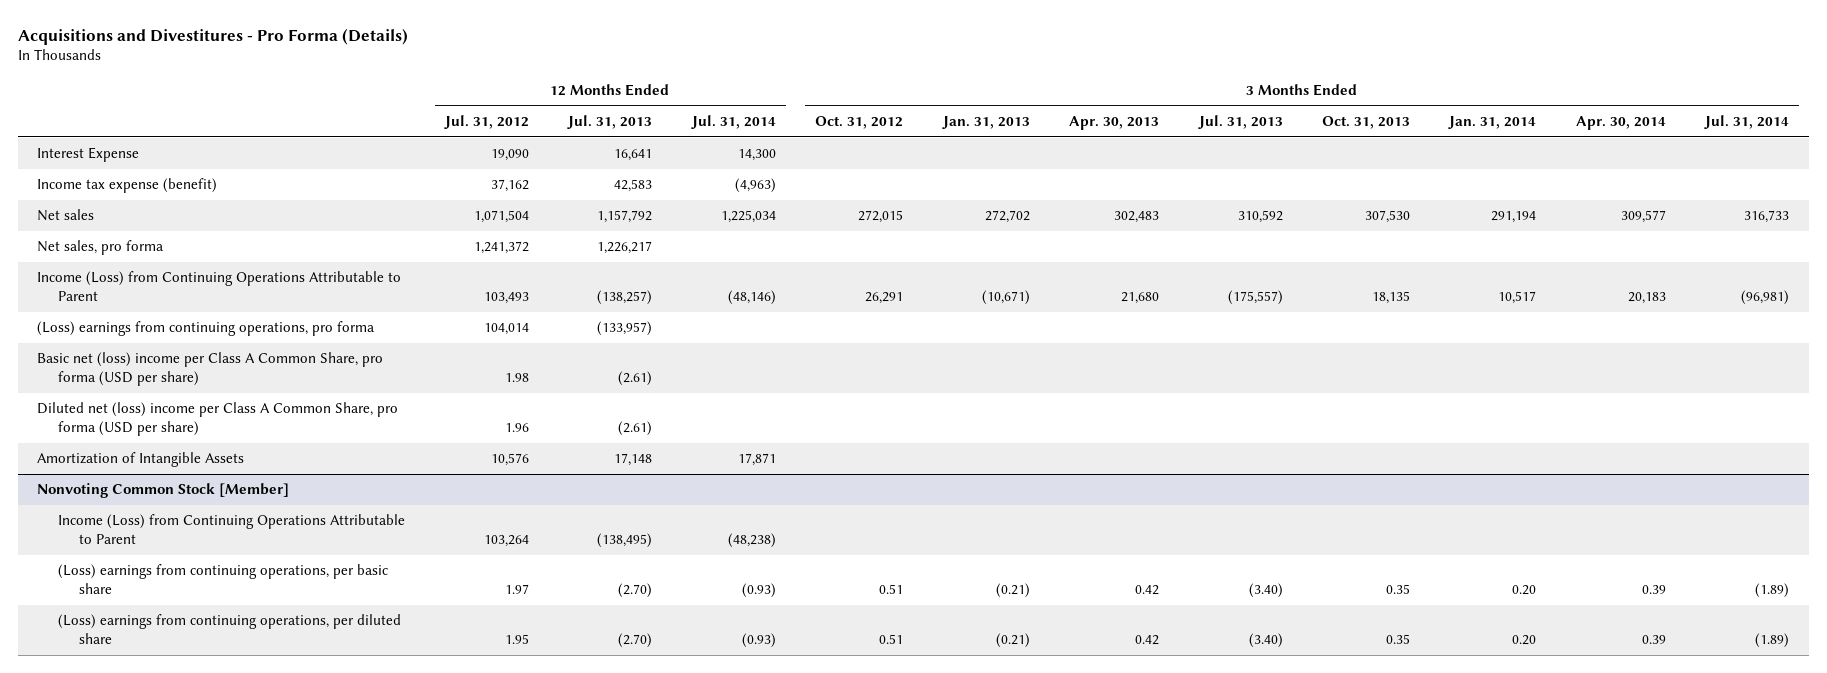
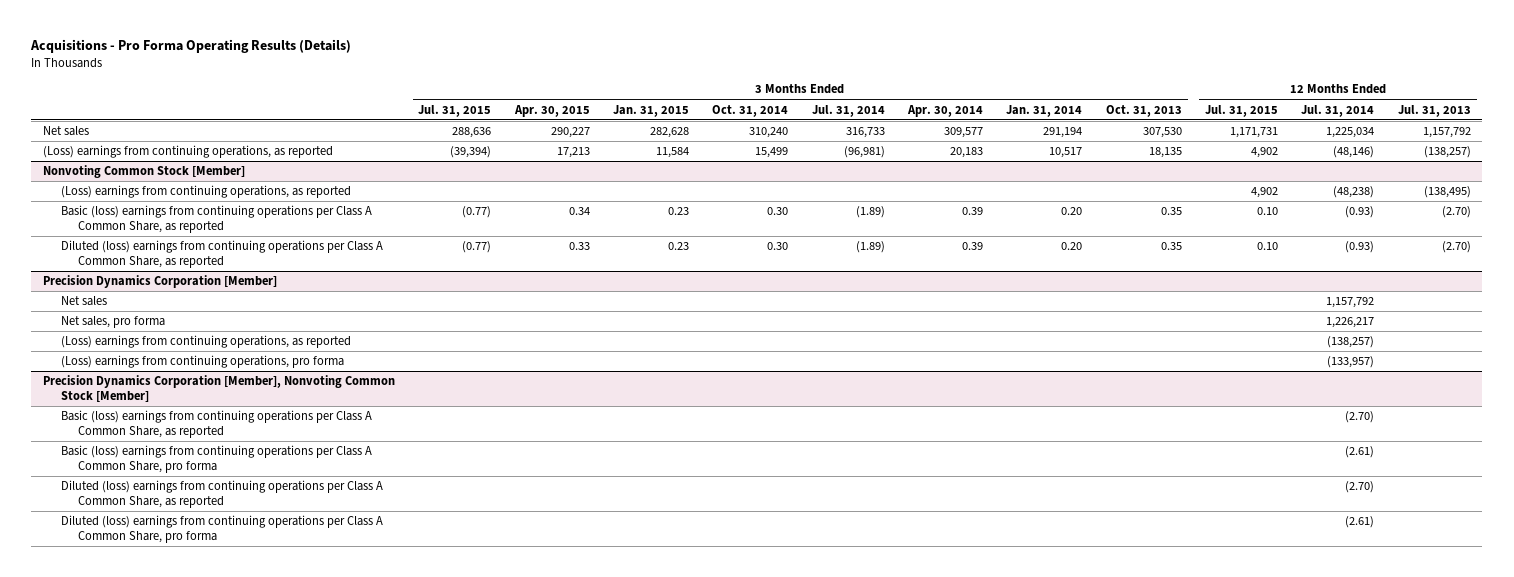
[17,27,408,45] Acquisitions and Divestitures - Pro Forma (Details) -> [30,39,352,54] Acquisitions - Pro Forma Operating Results (Details)
[443,115,529,130] Jul. 31, 2012 -> none
[815,116,904,130] Oct. 31, 2012 -> none
[941,116,1030,130] Jan. 31, 2013 -> none
[1069,116,1160,131] Apr. 30, 2013 -> none
[1197,115,1283,130] Jul. 31, 2013 -> none
none -> [418,104,492,117] Jul. 31, 2015
none -> [513,104,590,117] Apr. 30, 2015
none -> [613,104,690,117] Jan. 31, 2015
none -> [712,104,789,117] Oct. 31, 2014
none -> [1205,104,1279,117] Jul. 31, 2015
[37,147,140,163] Interest Expense -> none
[37,178,218,194] Income tax expense (benefit) -> none
[37,240,164,256] Net sales, pro forma -> none
[37,321,375,337] (Loss) earnings from continuing operations, pro forma -> none
[37,352,384,387] Basic net (loss) income per Class A Common Share, pro forma (USD per share) -> none
[37,402,399,437] Diluted net (loss) income per Class A Common Share, pro forma (USD per share) -> none
[37,452,245,468] Amortization of Intangible Assets -> none
[37,271,402,302] Income (Loss) from Continuing Operations Attributable to Parent -> [43,145,334,159] (Loss) earnings from continuing operations, as reported
[58,514,406,545] Income (Loss) from Continuing Operations Attributable to Parent -> [60,185,351,199] (Loss) earnings from continuing operations, as reported
[58,564,389,595] (Loss) earnings from continuing operations, per basic share -> [60,205,372,234] Basic (loss) earnings from continuing operations per Class A Common Share, as reported
[58,614,402,645] (Loss) earnings from continuing operations, per diluted share -> [60,240,383,269] Diluted (loss) earnings from continuing operations per Class A Common Share, as reported
none -> [43,275,278,289] Precision Dynamics Corporation [Member]
none -> [60,296,107,307] Net sales
none -> [60,316,165,329] Net sales, pro forma
none -> [60,335,351,349] (Loss) earnings from continuing operations, as reported
none -> [60,355,344,369] (Loss) earnings from continuing operations, pro forma
none -> [43,375,396,403] Precision Dynamics Corporation [Member], Nonvoting Common Stock [Member]
none -> [60,410,372,439] Basic (loss) earnings from continuing operations per Class A Common Share, as reported
none -> [60,445,372,474] Basic (loss) earnings from continuing operations per Class A Common Share, pro forma
none -> [60,480,383,509] Diluted (loss) earnings from continuing operations per Class A Common Share, as reported
none -> [60,515,383,544] Diluted (loss) earnings from continuing operations per Class A Common Share, pro forma

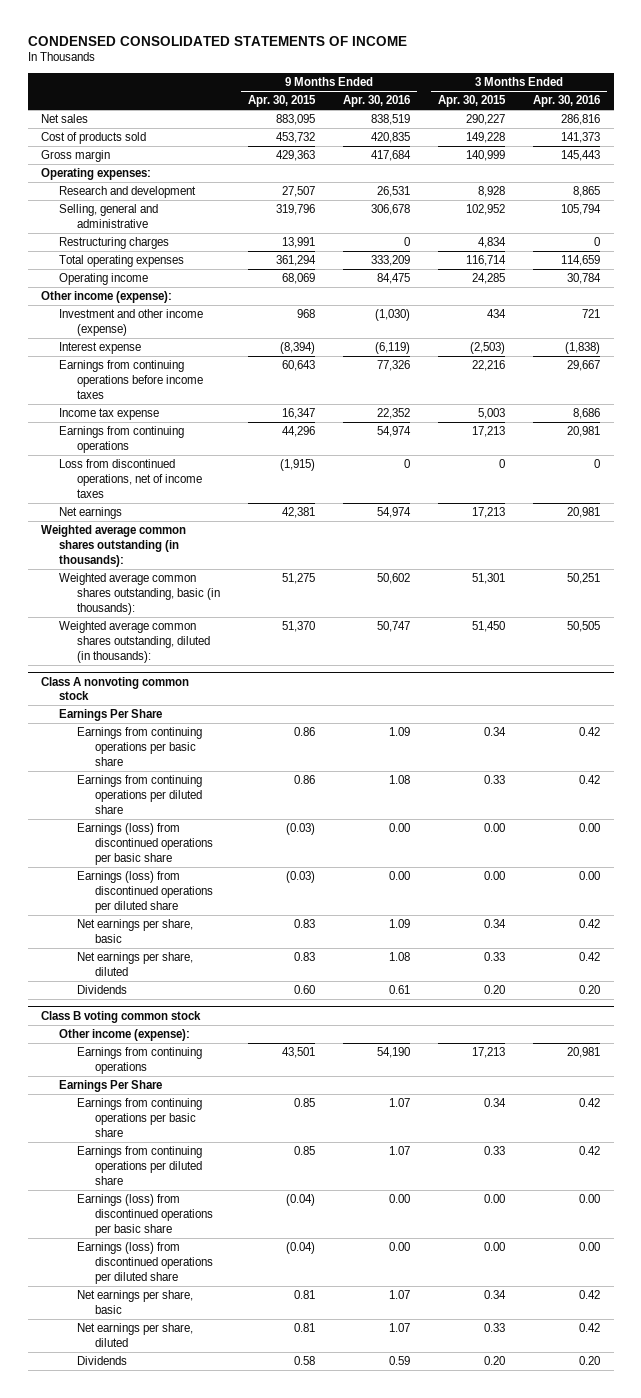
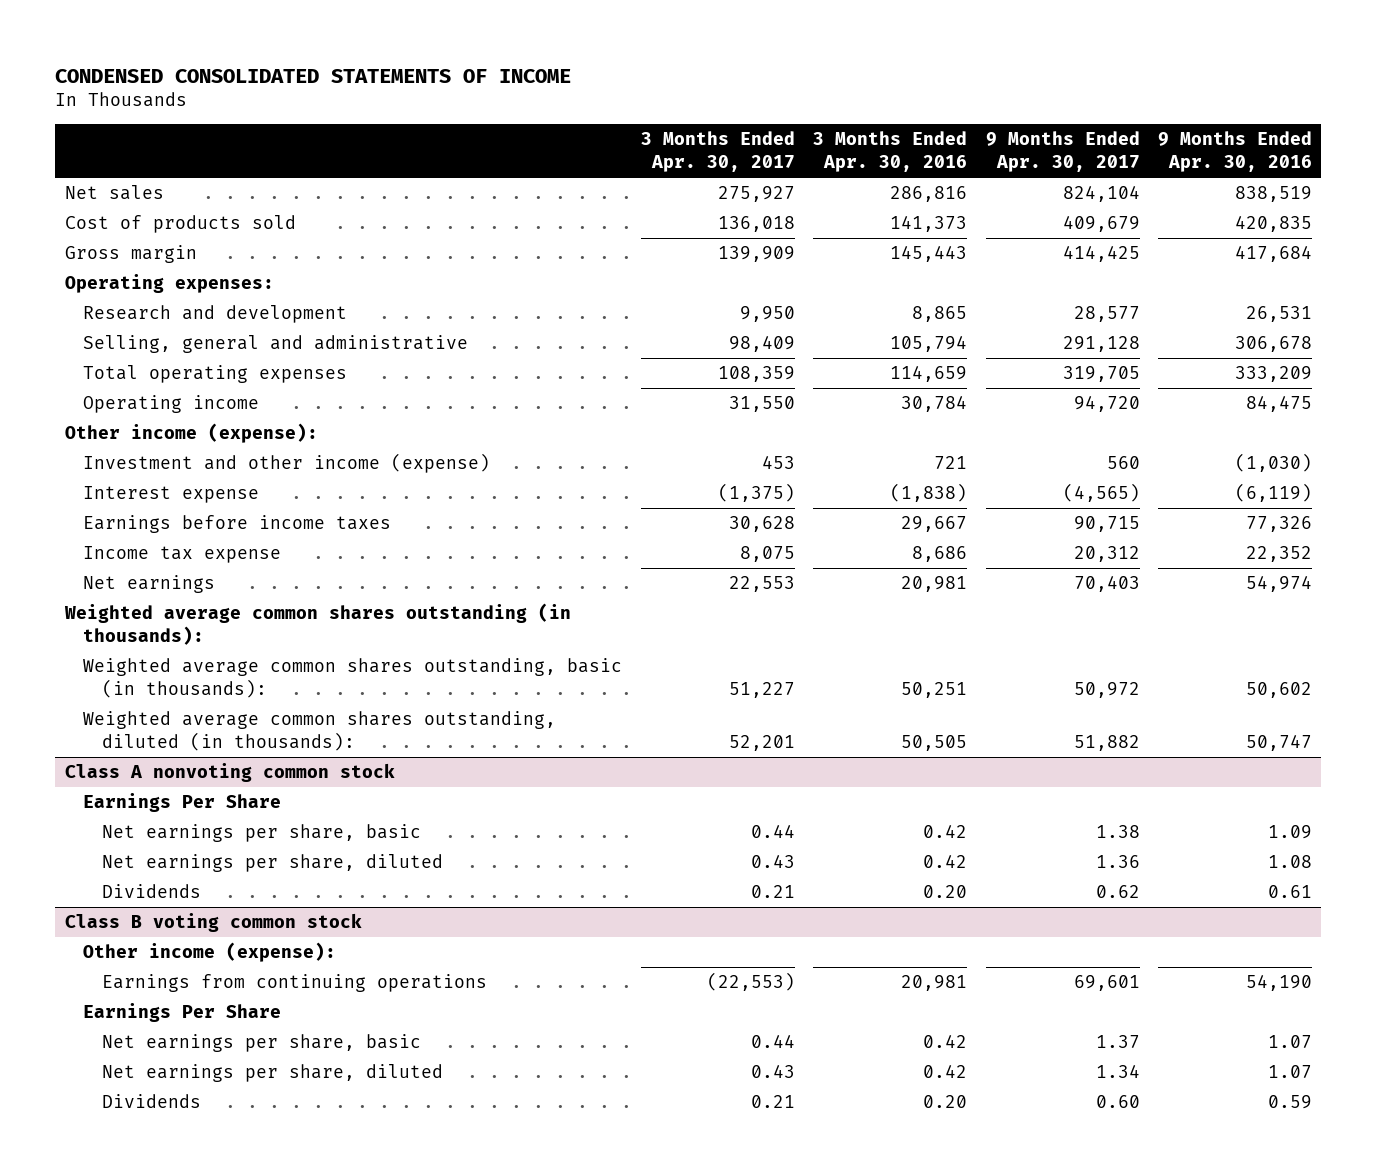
[248,95,317,108] Apr. 30, 2015 -> none
[437,95,506,108] Apr. 30, 2015 -> none
none -> [640,131,795,173] 3 Months Ended Apr. 30, 2017
none -> [985,131,1140,173] 9 Months Ended Apr. 30, 2017
[59,237,170,250] Restructuring charges -> none
[59,360,204,399] Earnings from continuing operations before income taxes -> [83,515,392,534] Earnings before income taxes
[59,426,185,453] Earnings from continuing operations -> none
[59,459,203,498] Loss from discontinued operations, net of income taxes -> none
[77,727,203,766] Earnings from continuing operations per basic share -> none
[77,775,203,814] Earnings from continuing operations per diluted share -> none
[77,823,214,865] Earnings (loss) from discontinued operations per basic share -> none
[77,871,214,913] Earnings (loss) from discontinued operations per diluted share -> none
[77,1098,203,1137] Earnings from continuing operations per basic share -> none
[77,1146,203,1185] Earnings from continuing operations per diluted share -> none
[77,1194,214,1236] Earnings (loss) from discontinued operations per basic share -> none
[77,1242,214,1284] Earnings (loss) from discontinued operations per diluted share -> none

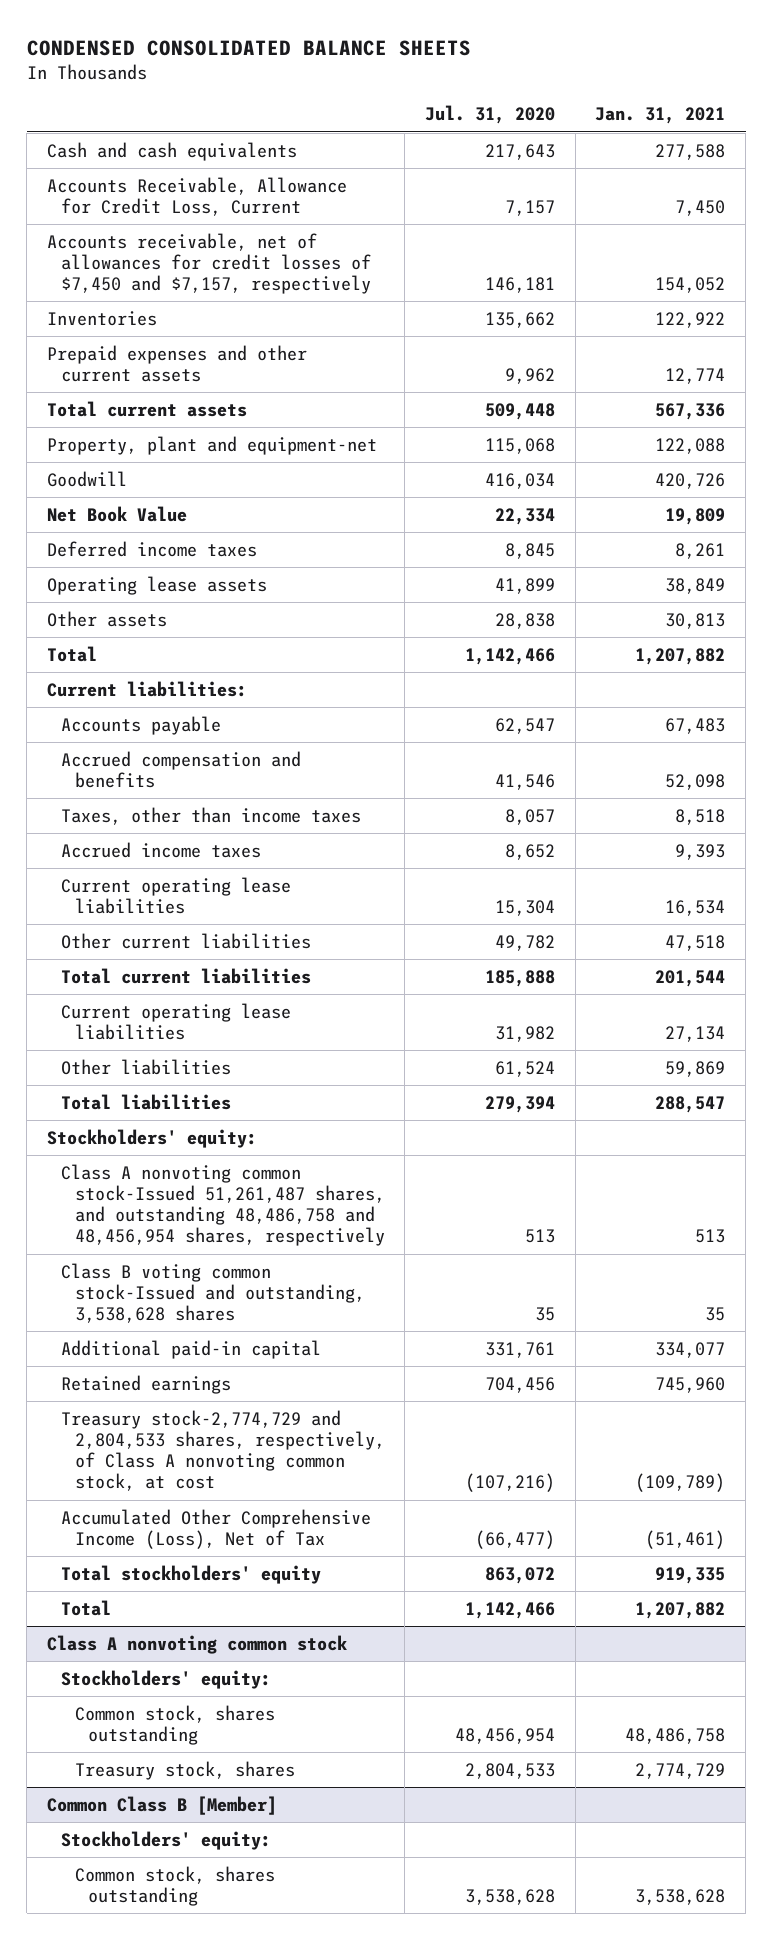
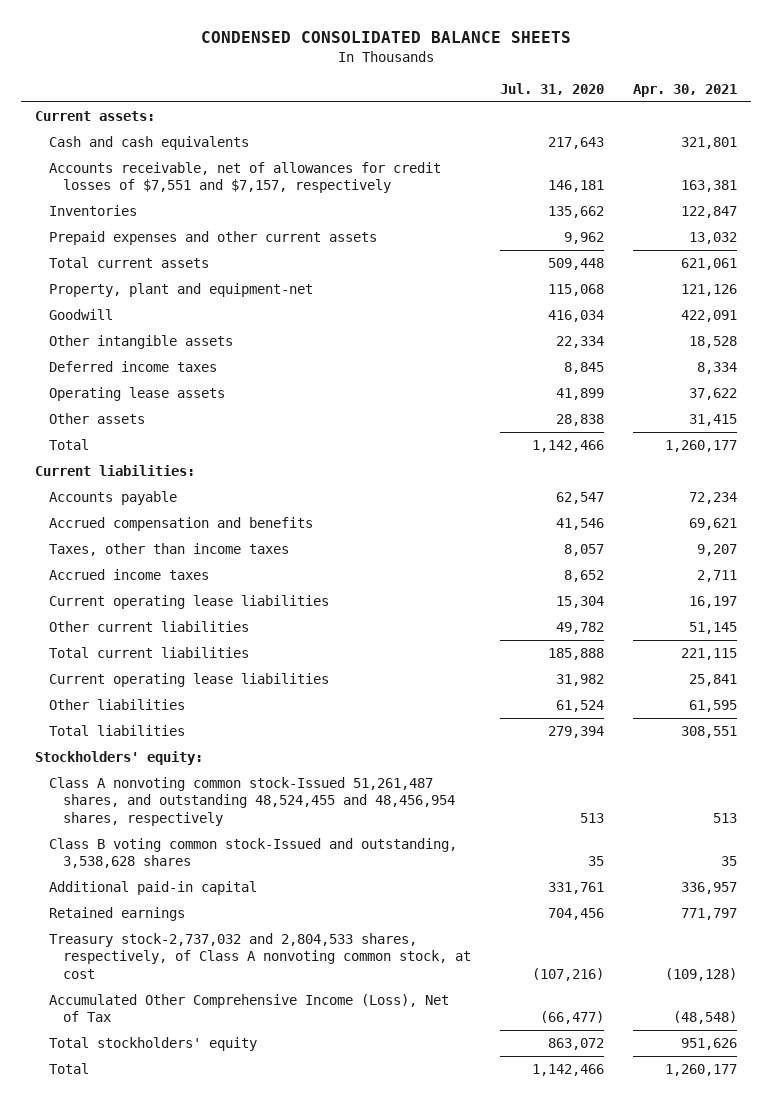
[595,107,726,125] Jan. 31, 2021 -> none
none -> [632,84,737,98] Apr. 30, 2021
none -> [35,111,156,122] Current assets:
[47,176,348,216] Accounts Receivable, Allowance for Credit Loss, Current -> none
[47,232,371,295] Accounts receivable, net of allowances for credit losses of $7,450 and $7,157, respectively -> [49,162,442,194] Accounts receivable, net of allowances for credit losses of $7,551 and $7,157, respectively
[47,505,188,522] Net Book Value -> [49,335,234,350] Other intangible assets
[60,1163,385,1247] Class A nonvoting common stock-Issued 51,261,487 shares, and outstanding 48,486,758 and 48,456,954 shares, respectively -> [49,777,456,826] Class A nonvoting common stock-Issued 51,261,487 shares, and outstanding 48,524,455 and 48,456,954 shares, respectively
[60,1409,385,1492] Treasury stock-2,774,729 and 2,804,533 shares, respectively, of Class A nonvoting common stock, at cost -> [49,933,472,979] Treasury stock-2,737,032 and 2,804,533 shares, respectively, of Class A nonvoting common stock, at cost
[47,1634,348,1654] Class A nonvoting common stock -> none
[60,1669,271,1689] Stockholders' equity: -> none
[74,1704,275,1745] Common stock, shares outstanding -> none
[74,1760,295,1780] Treasury stock, shares -> none
[47,1795,278,1815] Common Class B [Member] -> none
[60,1830,271,1850] Stockholders' equity: -> none
[74,1865,275,1906] Common stock, shares outstanding -> none

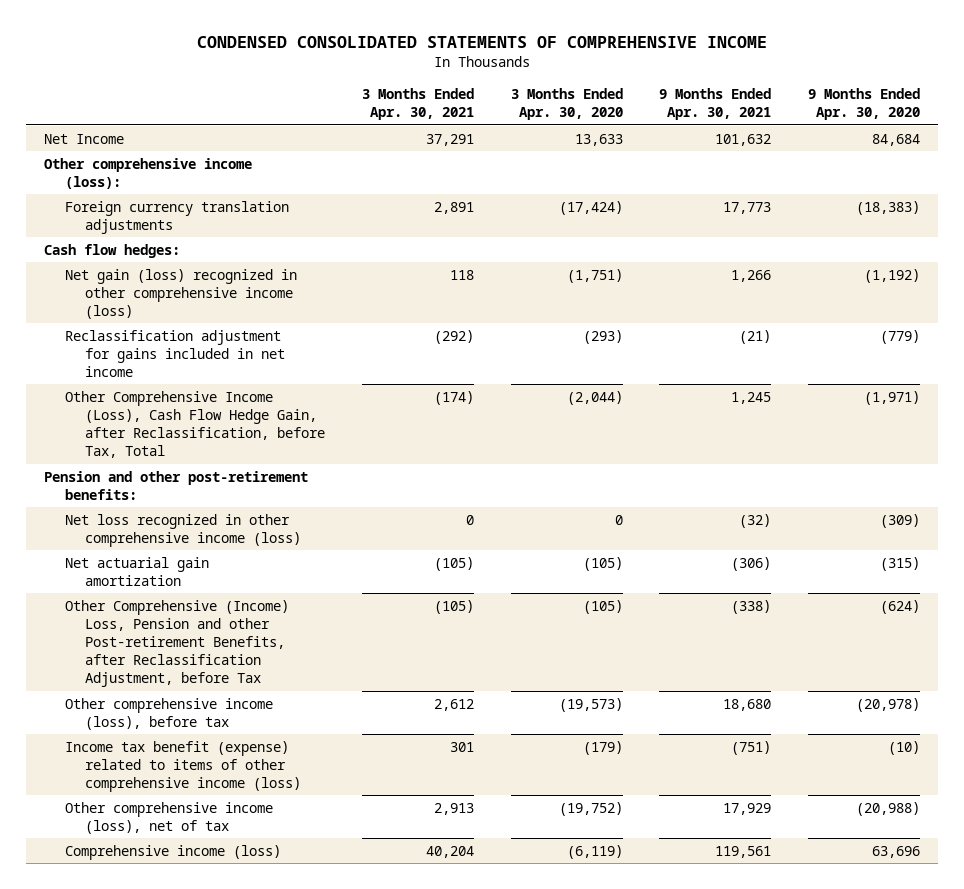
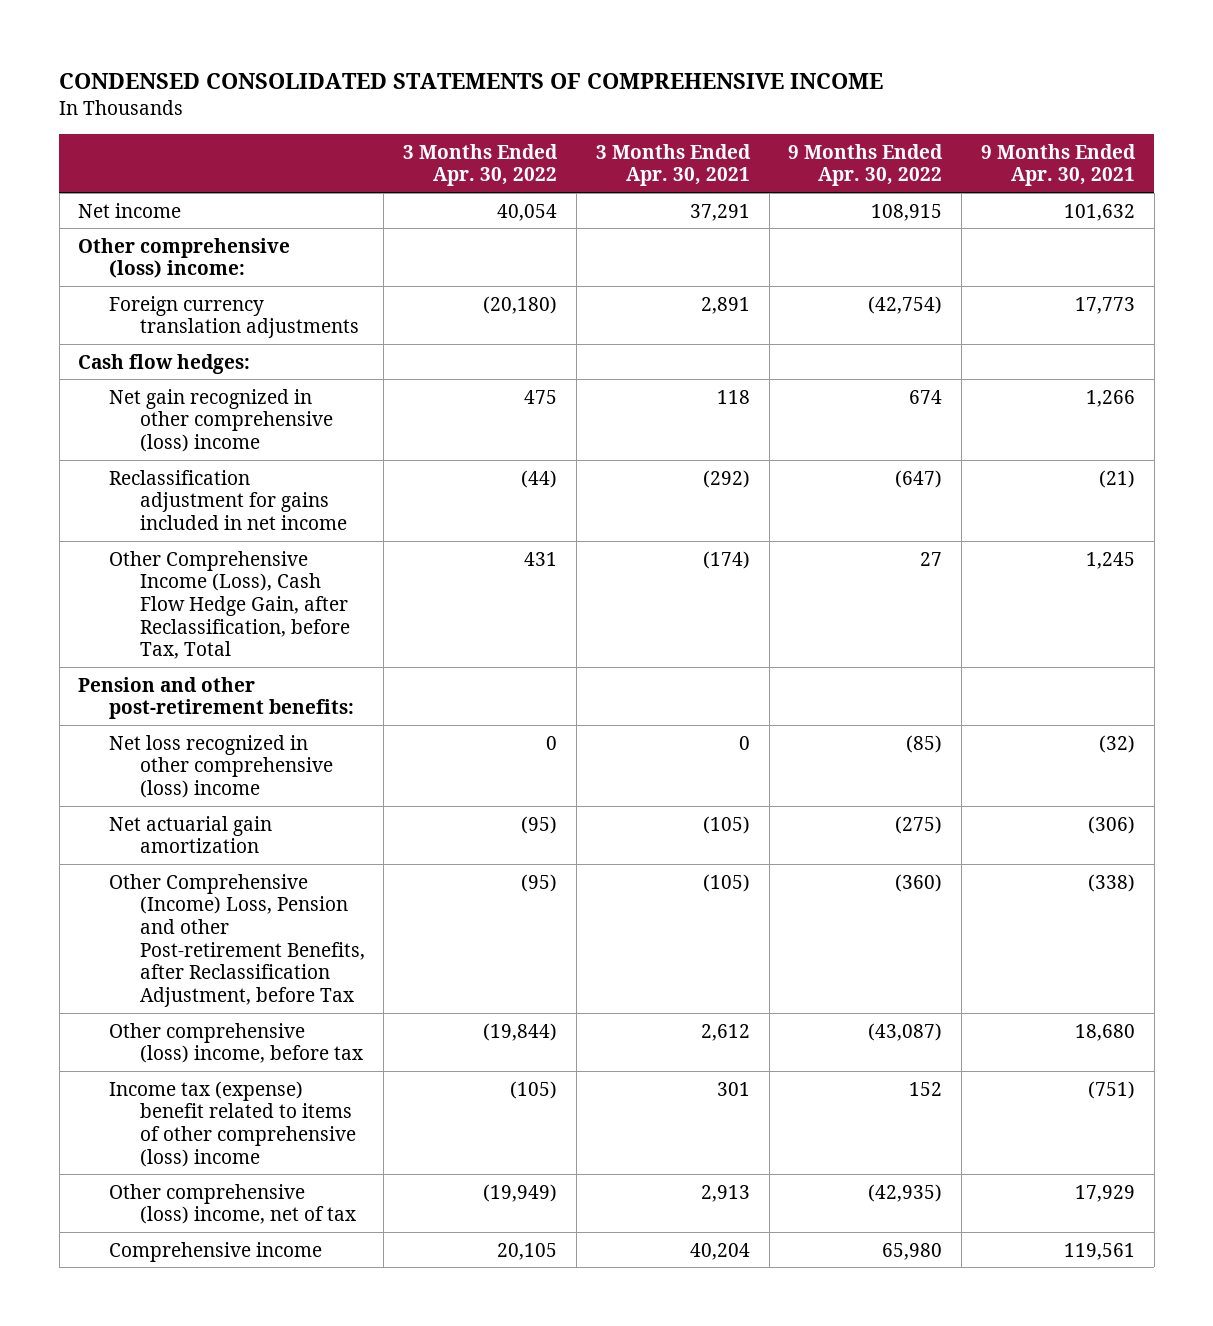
[510,88,623,121] 3 Months Ended Apr. 30, 2020 -> none
[807,88,920,121] 9 Months Ended Apr. 30, 2020 -> none
none -> [403,143,559,187] 3 Months Ended Apr. 30, 2022
none -> [788,143,944,187] 9 Months Ended Apr. 30, 2022
[44,133,125,144] Net Income -> [78,202,182,218] Net income
[44,157,253,189] Other comprehensive income (loss): -> [78,237,291,279] Other comprehensive (loss) income:
[64,268,297,319] Net gain (loss) recognized in other comprehensive income (loss) -> [109,388,333,452] Net gain recognized in other comprehensive (loss) income
[64,513,302,547] Net loss recognized in other comprehensive income (loss) -> [109,734,333,798] Net loss recognized in other comprehensive (loss) income
[64,697,273,730] Other comprehensive income (loss), before tax -> [109,1022,363,1064] Other comprehensive (loss) income, before tax
[64,740,302,792] Income tax benefit (expense) related to items of other comprehensive income (loss) -> [109,1080,356,1167] Income tax (expense) benefit related to items of other comprehensive (loss) income
[64,801,273,834] Other comprehensive income (loss), net of tax -> [109,1183,356,1225] Other comprehensive (loss) income, net of tax
[64,844,281,860] Comprehensive income (loss) -> [109,1241,323,1262] Comprehensive income

